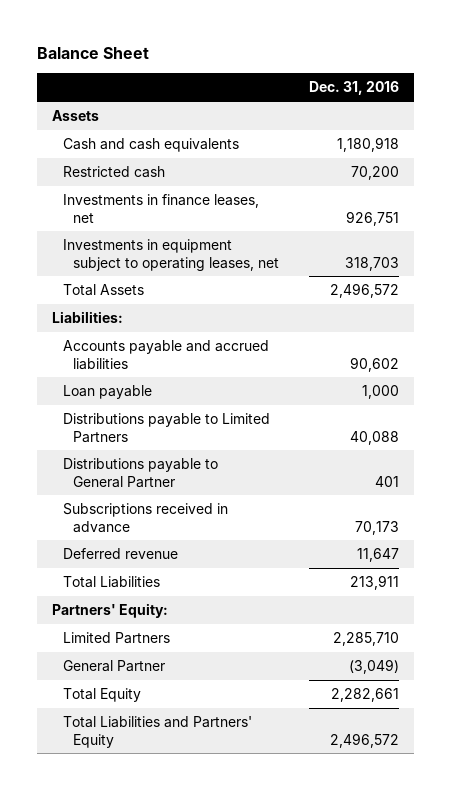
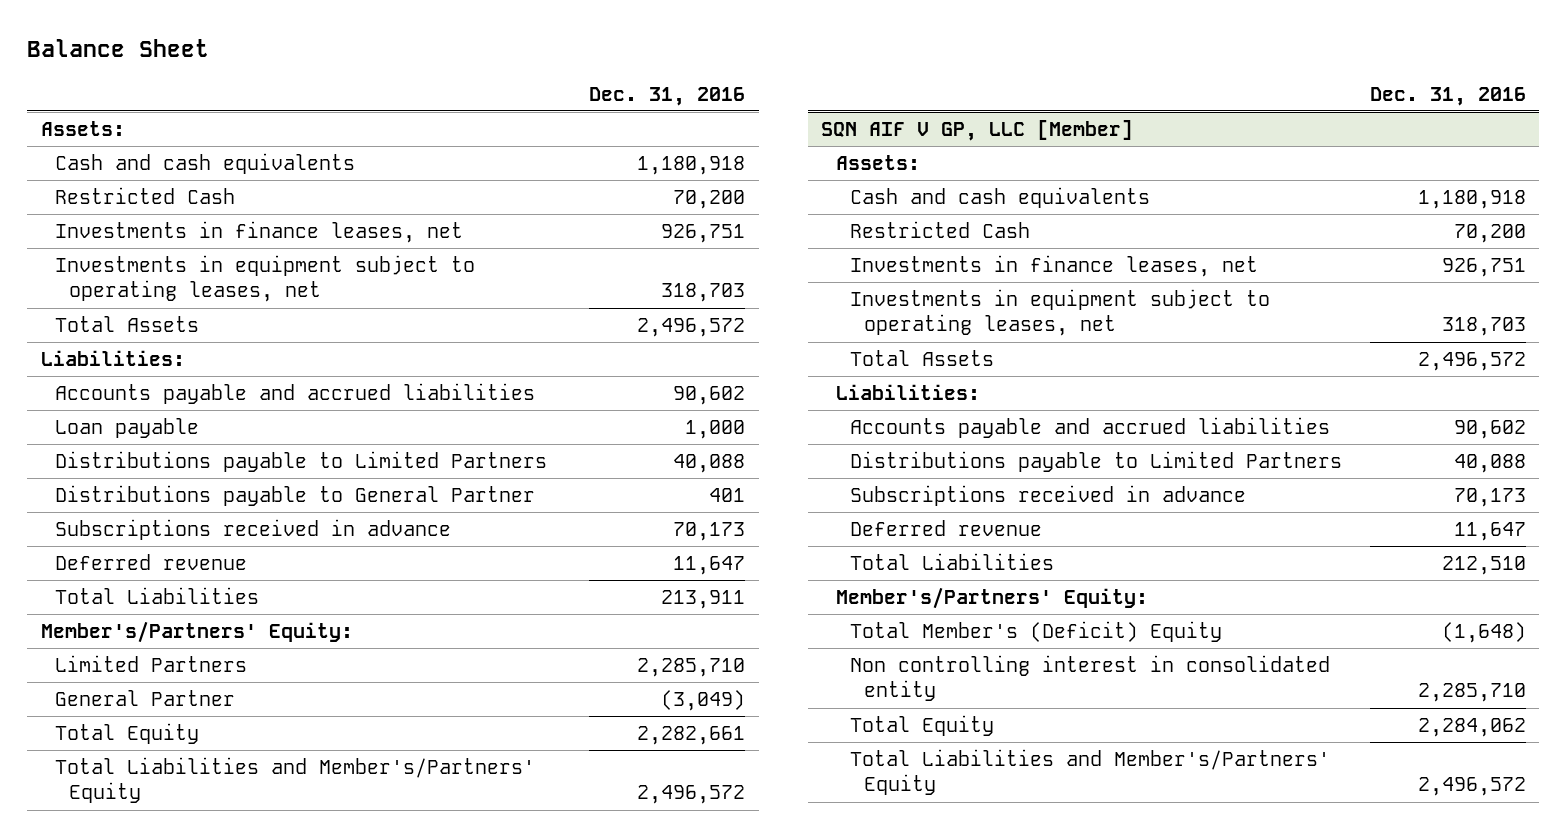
[51,110,99,122] Assets -> [40,120,125,136] Assets:
[62,166,165,179] Restricted cash -> [55,186,236,204] Restricted Cash
[51,603,168,619] Partners' Equity: -> [40,620,353,643] Member's/Partners' Equity:
[62,716,252,748] Total Liabilities and Partners' Equity -> [55,756,536,804] Total Liabilities and Member's/Partners' Equity
none -> [821,119,1134,141] SQN AIF V GP, LLC [Member]
none -> [835,154,920,170] Assets:
none -> [850,186,1151,208] Cash and cash equivalents
none -> [850,220,1031,238] Restricted Cash
none -> [850,254,1259,277] Investments in finance leases, net
none -> [850,288,1271,337] Investments in equipment subject to operating leases, net
none -> [850,349,995,366] Total Assets
none -> [835,383,980,400] Liabilities:
none -> [850,416,1331,438] Accounts payable and accrued liabilities
none -> [850,450,1343,472] Distributions payable to Limited Partners
none -> [850,484,1247,506] Subscriptions received in advance
none -> [850,519,1043,536] Deferred revenue
none -> [850,552,1055,570] Total Liabilities
none -> [835,586,1148,609] Member's/Partners' Equity:
none -> [850,620,1223,642] Total Member's (Deficit) Equity
none -> [850,654,1331,702] Non controlling interest in consolidated entity
none -> [850,714,995,736] Total Equity
none -> [850,748,1331,796] Total Liabilities and Member's/Partners' Equity

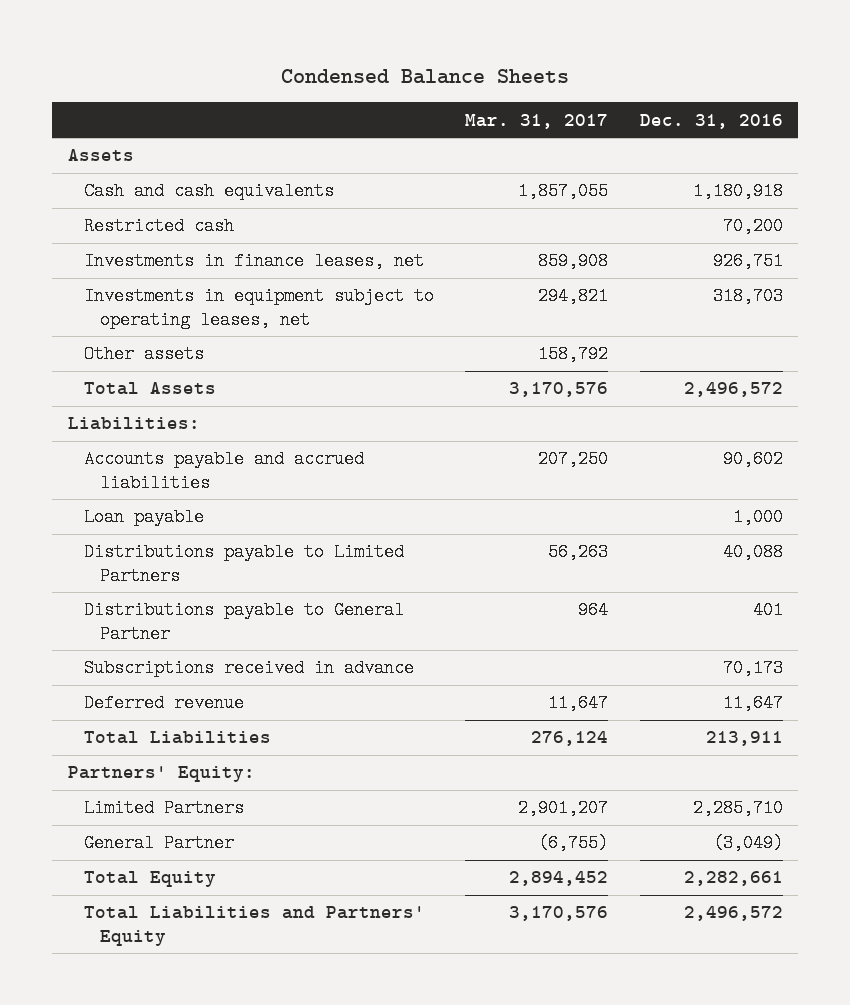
[26,39,209,58] Balance Sheet -> [281,68,570,84] Condensed Balance Sheets
none -> [465,113,609,129] Mar. 31, 2017
[40,120,125,136] Assets: -> [67,149,134,162] Assets
[55,186,236,204] Restricted Cash -> [84,217,235,236] Restricted cash
none -> [84,345,205,364] Other assets
[40,620,353,643] Member's/Partners' Equity: -> [67,766,255,783] Partners' Equity:
[821,119,1134,141] SQN AIF V GP, LLC [Member] -> none
[835,154,920,170] Assets: -> none
[850,186,1151,208] Cash and cash equivalents -> none
[850,220,1031,238] Restricted Cash -> none
[850,254,1259,277] Investments in finance leases, net -> none
[850,288,1271,337] Investments in equipment subject to operating leases, net -> none
[850,349,995,366] Total Assets -> none
[835,383,980,400] Liabilities: -> none
[850,416,1331,438] Accounts payable and accrued liabilities -> none
[850,450,1343,472] Distributions payable to Limited Partners -> none
[850,484,1247,506] Subscriptions received in advance -> none
[850,519,1043,536] Deferred revenue -> none
[850,552,1055,570] Total Liabilities -> none
[835,586,1148,609] Member's/Partners' Equity: -> none
[850,620,1223,642] Total Member's (Deficit) Equity -> none
[850,654,1331,702] Non controlling interest in consolidated entity -> none
[850,714,995,736] Total Equity -> none
[850,748,1331,796] Total Liabilities and Member's/Partners' Equity -> none
[55,756,536,804] Total Liabilities and Member's/Partners' Equity -> [84,906,426,946] Total Liabilities and Partners' Equity

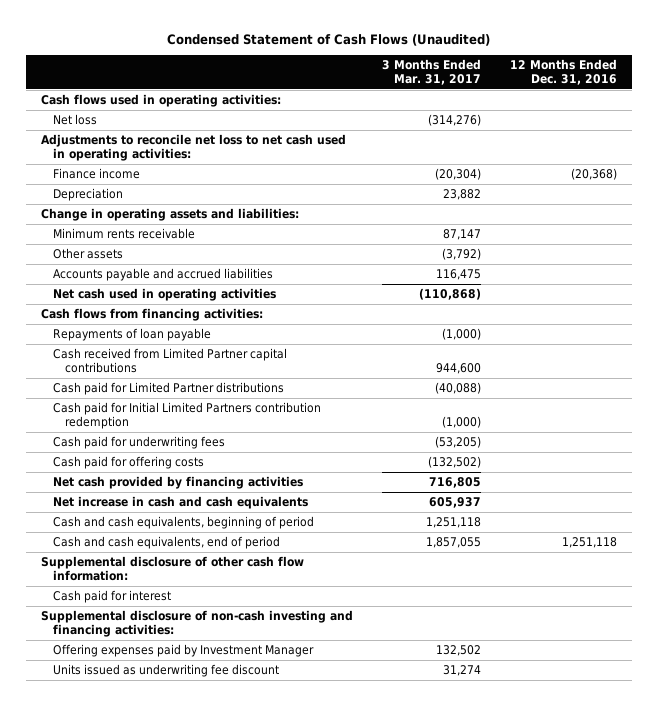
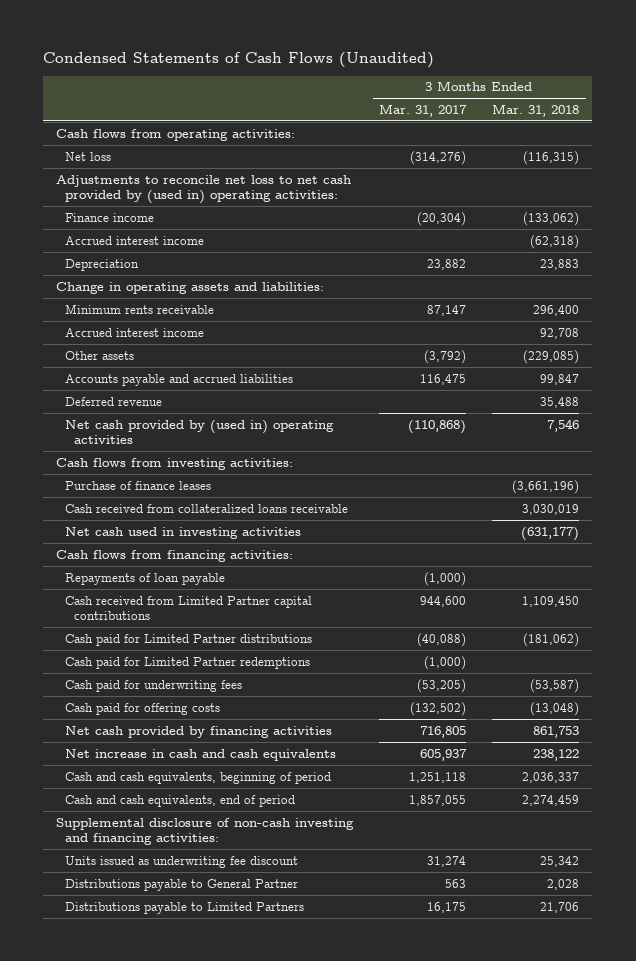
[166,33,490,46] Condensed Statement of Cash Flows (Unaudited) -> [43,52,435,69] Condensed Statements of Cash Flows (Unaudited)
[510,59,618,85] 12 Months Ended Dec. 31, 2016 -> none
none -> [492,103,580,117] Mar. 31, 2018
[40,94,281,108] Cash flows used in operating activities: -> [56,128,296,141] Cash flows from operating activities:
[40,134,346,161] Adjustments to reconcile net loss to net cash used in operating activities: -> [56,174,352,205] Adjustments to reconcile net loss to net cash provided by (used in) operating activities:
none -> [65,235,205,245] Accrued interest income
none -> [65,327,205,337] Accrued interest income
none -> [65,396,163,406] Deferred revenue
[52,288,276,302] Net cash used in operating activities -> [65,419,335,445] Net cash provided by (used in) operating activities
none -> [56,457,294,470] Cash flows from investing activities:
none -> [65,480,212,490] Purchase of finance leases
none -> [65,503,349,513] Cash received from collateralized loans receivable
none -> [65,526,302,539] Net cash used in investing activities
[52,402,321,429] Cash paid for Initial Limited Partners contribution redemption -> [65,656,311,669] Cash paid for Limited Partner redemptions
[40,556,304,581] Supplemental disclosure of other cash flow information: -> none
[52,590,171,604] Cash paid for interest -> none
[52,644,314,658] Offering expenses paid by Investment Manager -> none
none -> [65,878,299,891] Distributions payable to General Partner
none -> [65,901,305,914] Distributions payable to Limited Partners

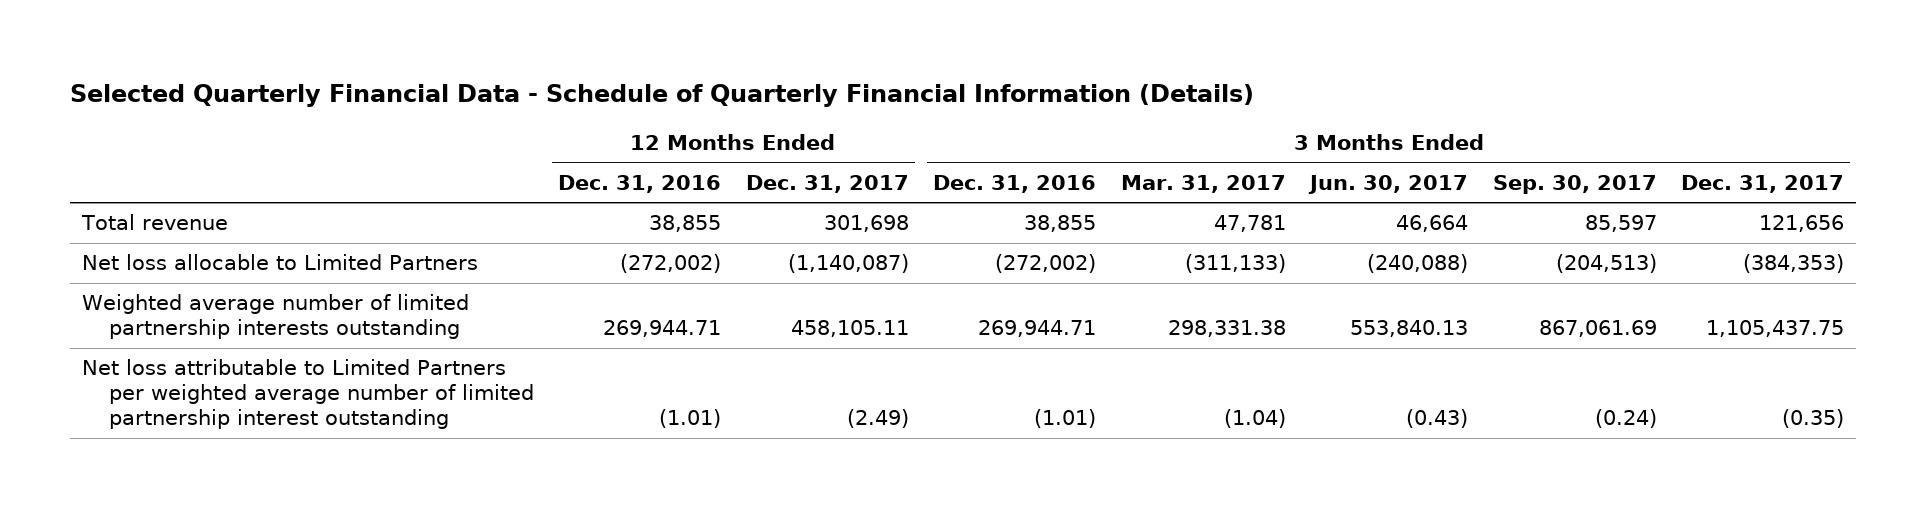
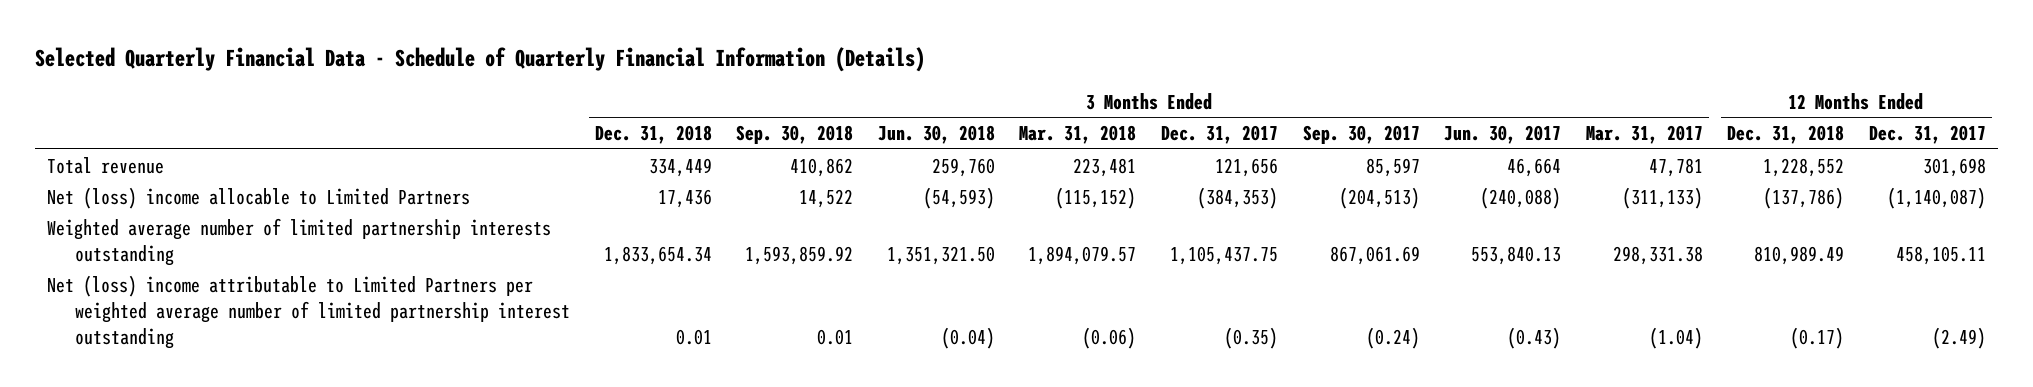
[558,174,722,193] Dec. 31, 2016 -> none
[933,174,1097,193] Dec. 31, 2016 -> none
none -> [594,125,712,145] Dec. 31, 2018
none -> [736,125,854,145] Sep. 30, 2018
none -> [877,125,995,145] Jun. 30, 2018
none -> [1019,125,1137,145] Mar. 31, 2018
none -> [1727,125,1845,145] Dec. 31, 2018
[82,254,479,271] Net loss allocable to Limited Partners -> [47,186,471,209] Net (loss) income allocable to Limited Partners
[82,359,534,430] Net loss attributable to Limited Partners per weighted average number of limited partnership interest outstanding -> [47,274,571,349] Net (loss) income attributable to Limited Partners per weighted average number of limited partnership interest outstanding

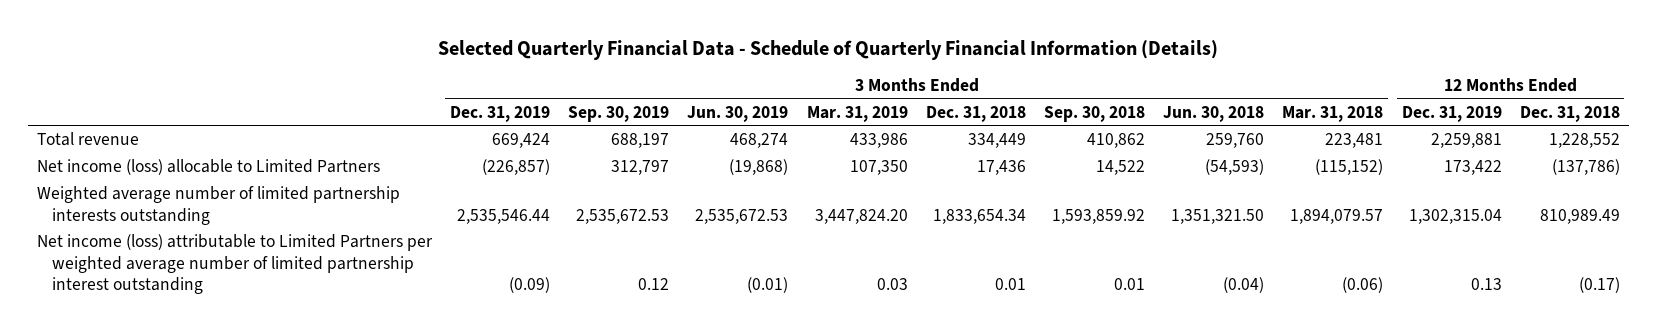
[1160,125,1278,145] Dec. 31, 2017 -> none
[1302,125,1420,145] Sep. 30, 2017 -> none
[1444,125,1562,145] Jun. 30, 2017 -> none
[1585,125,1703,145] Mar. 31, 2017 -> none
[1868,125,1986,145] Dec. 31, 2017 -> none
none -> [449,105,550,122] Dec. 31, 2019
none -> [568,105,670,122] Sep. 30, 2019
none -> [687,105,789,122] Jun. 30, 2019
none -> [806,105,908,122] Mar. 31, 2019
none -> [1401,105,1502,122] Dec. 31, 2019
[47,186,471,209] Net (loss) income allocable to Limited Partners -> [36,159,380,176] Net income (loss) allocable to Limited Partners
[47,274,571,349] Net (loss) income attributable to Limited Partners per weighted average number of limited partnership interest outstanding -> [36,234,433,294] Net income (loss) attributable to Limited Partners per weighted average number of limited partnership interest outstanding

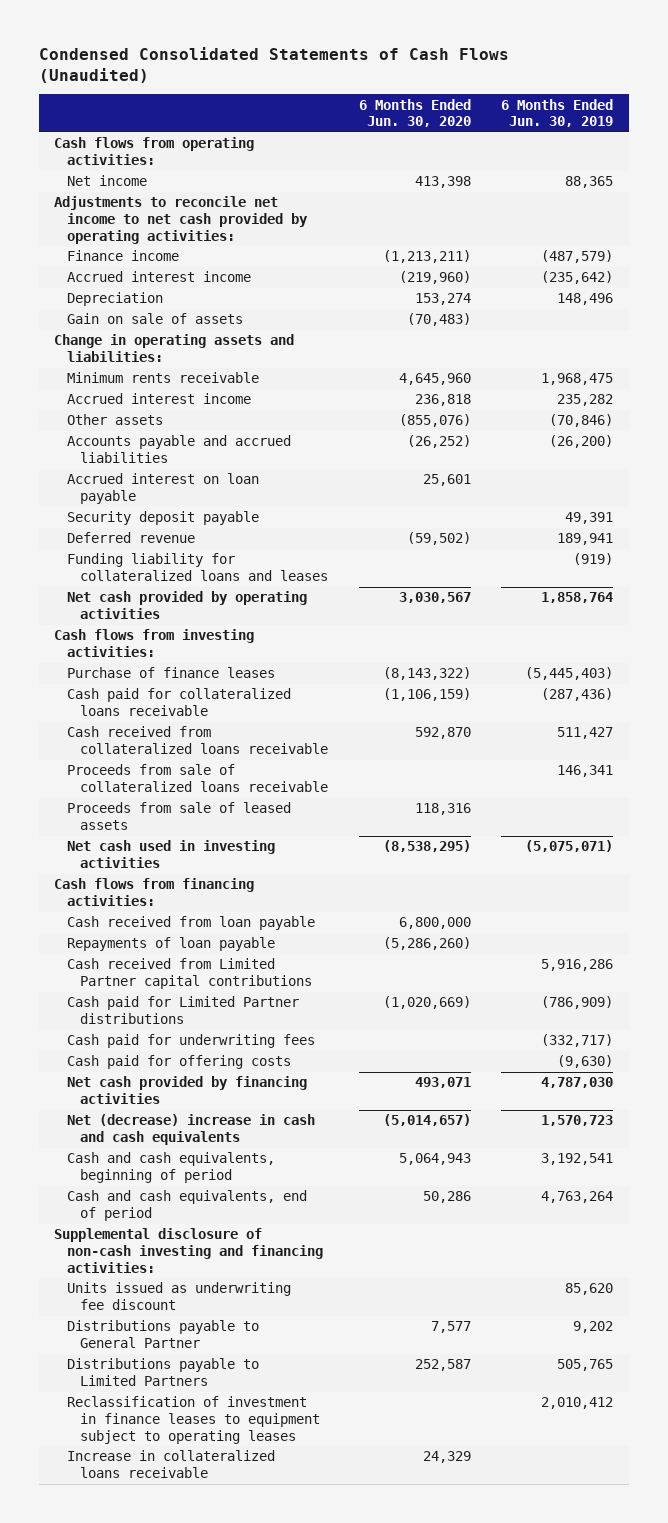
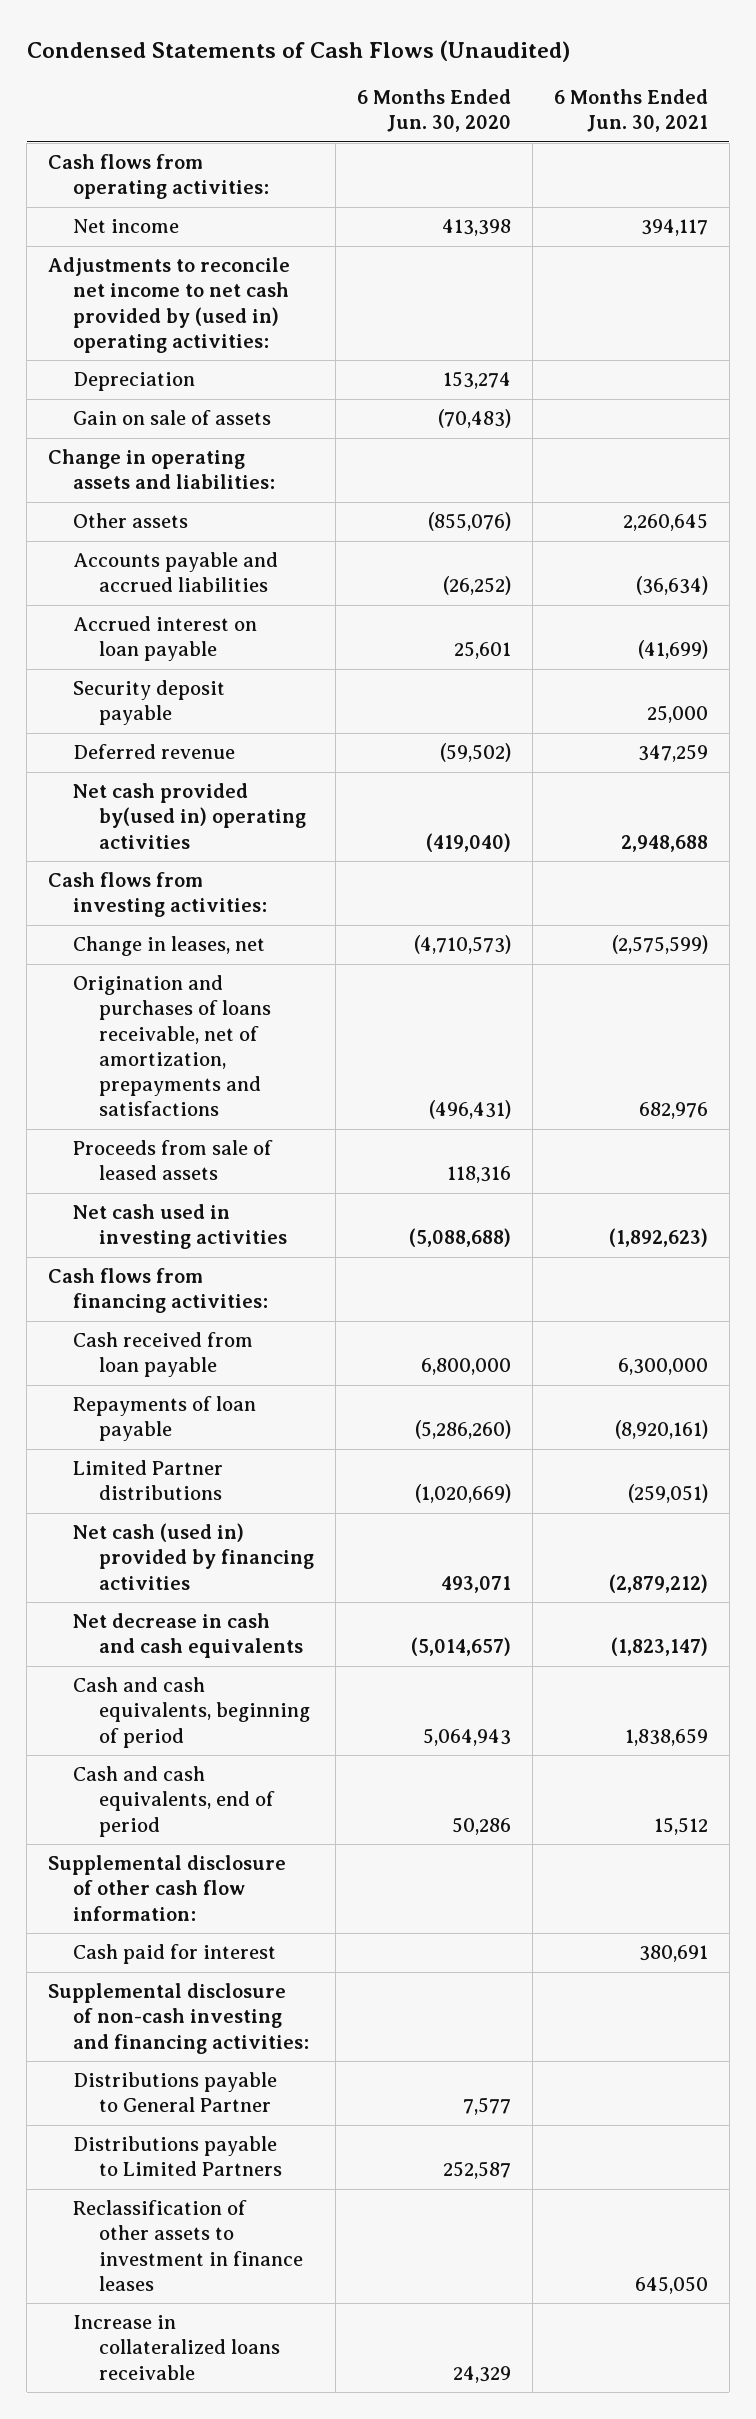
[38,46,509,83] Condensed Consolidated Statements of Cash Flows (Unaudited) -> [26,39,570,62] Condensed Statements of Cash Flows (Unaudited)
[501,98,614,128] 6 Months Ended Jun. 30, 2019 -> none
none -> [553,88,708,133] 6 Months Ended Jun. 30, 2021
[67,250,180,262] Finance income -> none
[67,271,252,283] Accrued interest income -> none
[54,196,309,244] Adjustments to reconcile net income to net cash provided by operating activities: -> [48,257,291,353] Adjustments to reconcile net income to net cash provided by (used in) operating activities:
[67,372,260,384] Minimum rents receivable -> none
[67,393,252,405] Accrued interest income -> none
[67,553,328,581] Funding liability for collateralized loans and leases -> none
[67,591,308,619] Net cash provided by operating activities -> [73,783,306,849] Net cash provided by(used in) operating activities
[398,592,471,604] 3,030,567 -> [425,832,511,852] (419,040)
[67,667,276,679] Purchase of finance leases -> none
[67,688,292,716] Cash paid for collateralized loans receivable -> none
[67,726,328,754] Cash received from collateralized loans receivable -> none
[67,764,328,792] Proceeds from sale of collateralized loans receivable -> none
none -> [73,936,266,957] Change in leases, net
none -> [73,975,271,1117] Origination and purchases of loans receivable, net of amortization, prepayments and satisfactions
[382,840,471,853] (8,538,295) -> [408,1228,511,1248] (5,088,688)
[67,958,312,989] Cash received from Limited Partner capital contributions -> none
[67,1034,316,1049] Cash paid for underwriting fees -> none
[67,1055,292,1070] Cash paid for offering costs -> none
[67,996,300,1024] Cash paid for Limited Partner distributions -> [73,1460,224,1501] Limited Partner distributions
[67,1076,308,1104] Net cash provided by financing activities -> [73,1523,314,1590] Net cash (used in) provided by financing activities
[67,1114,316,1145] Net (decrease) increase in cash and cash equivalents -> [73,1613,303,1659] Net decrease in cash and cash equivalents
none -> [48,1855,287,1921] Supplemental disclosure of other cash flow information:
none -> [73,1944,277,1965] Cash paid for interest
[67,1282,292,1310] Units issued as underwriting fee discount -> none
[67,1396,320,1444] Reclassification of investment in finance leases to equipment subject to operating leases -> [73,2200,303,2291] Reclassification of other assets to investment in finance leases

